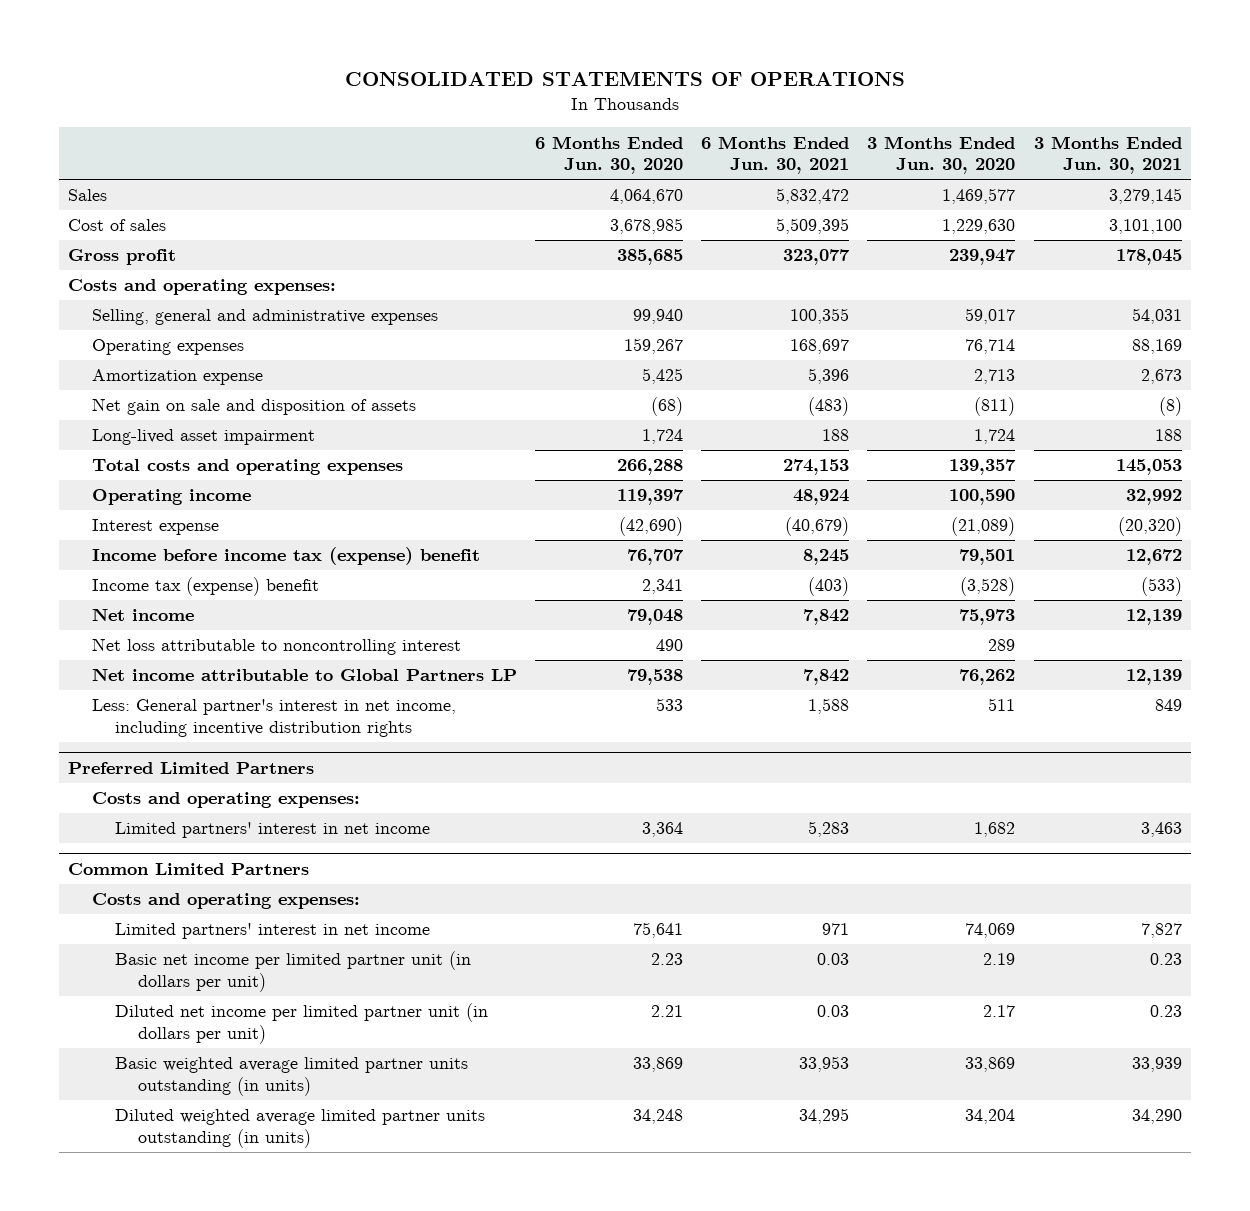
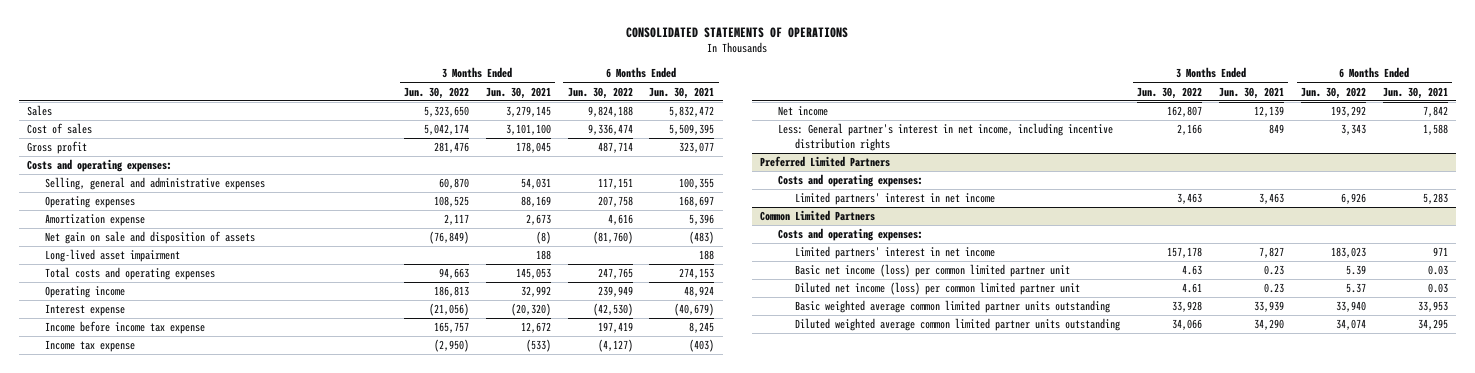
[534,135,683,175] 6 Months Ended Jun. 30, 2020 -> none
[867,135,1016,175] 3 Months Ended Jun. 30, 2020 -> none
none -> [403,86,469,99] Jun. 30, 2022
none -> [567,86,633,99] Jun. 30, 2022
[91,547,480,566] Income before income tax (expense) benefit -> [44,321,205,335] Income before income tax expense
[91,577,319,597] Income tax (expense) benefit -> [44,340,135,353] Income tax expense
[91,638,461,656] Net loss attributable to noncontrolling interest -> none
[91,668,517,682] Net income attributable to Global Partners LP -> none
[114,951,471,992] Basic net income per limited partner unit (in dollars per unit) -> [795,264,1071,278] Basic net income (loss) per common limited partner unit
[114,1003,488,1044] Diluted net income per limited partner unit (in dollars per unit) -> [795,282,1081,296] Diluted net income (loss) per common limited partner unit
[114,1057,468,1096] Basic weighted average limited partner units outstanding (in units) -> [795,300,1111,314] Basic weighted average common limited partner units outstanding
[114,1109,485,1148] Diluted weighted average limited partner units outstanding (in units) -> [795,318,1121,332] Diluted weighted average common limited partner units outstanding

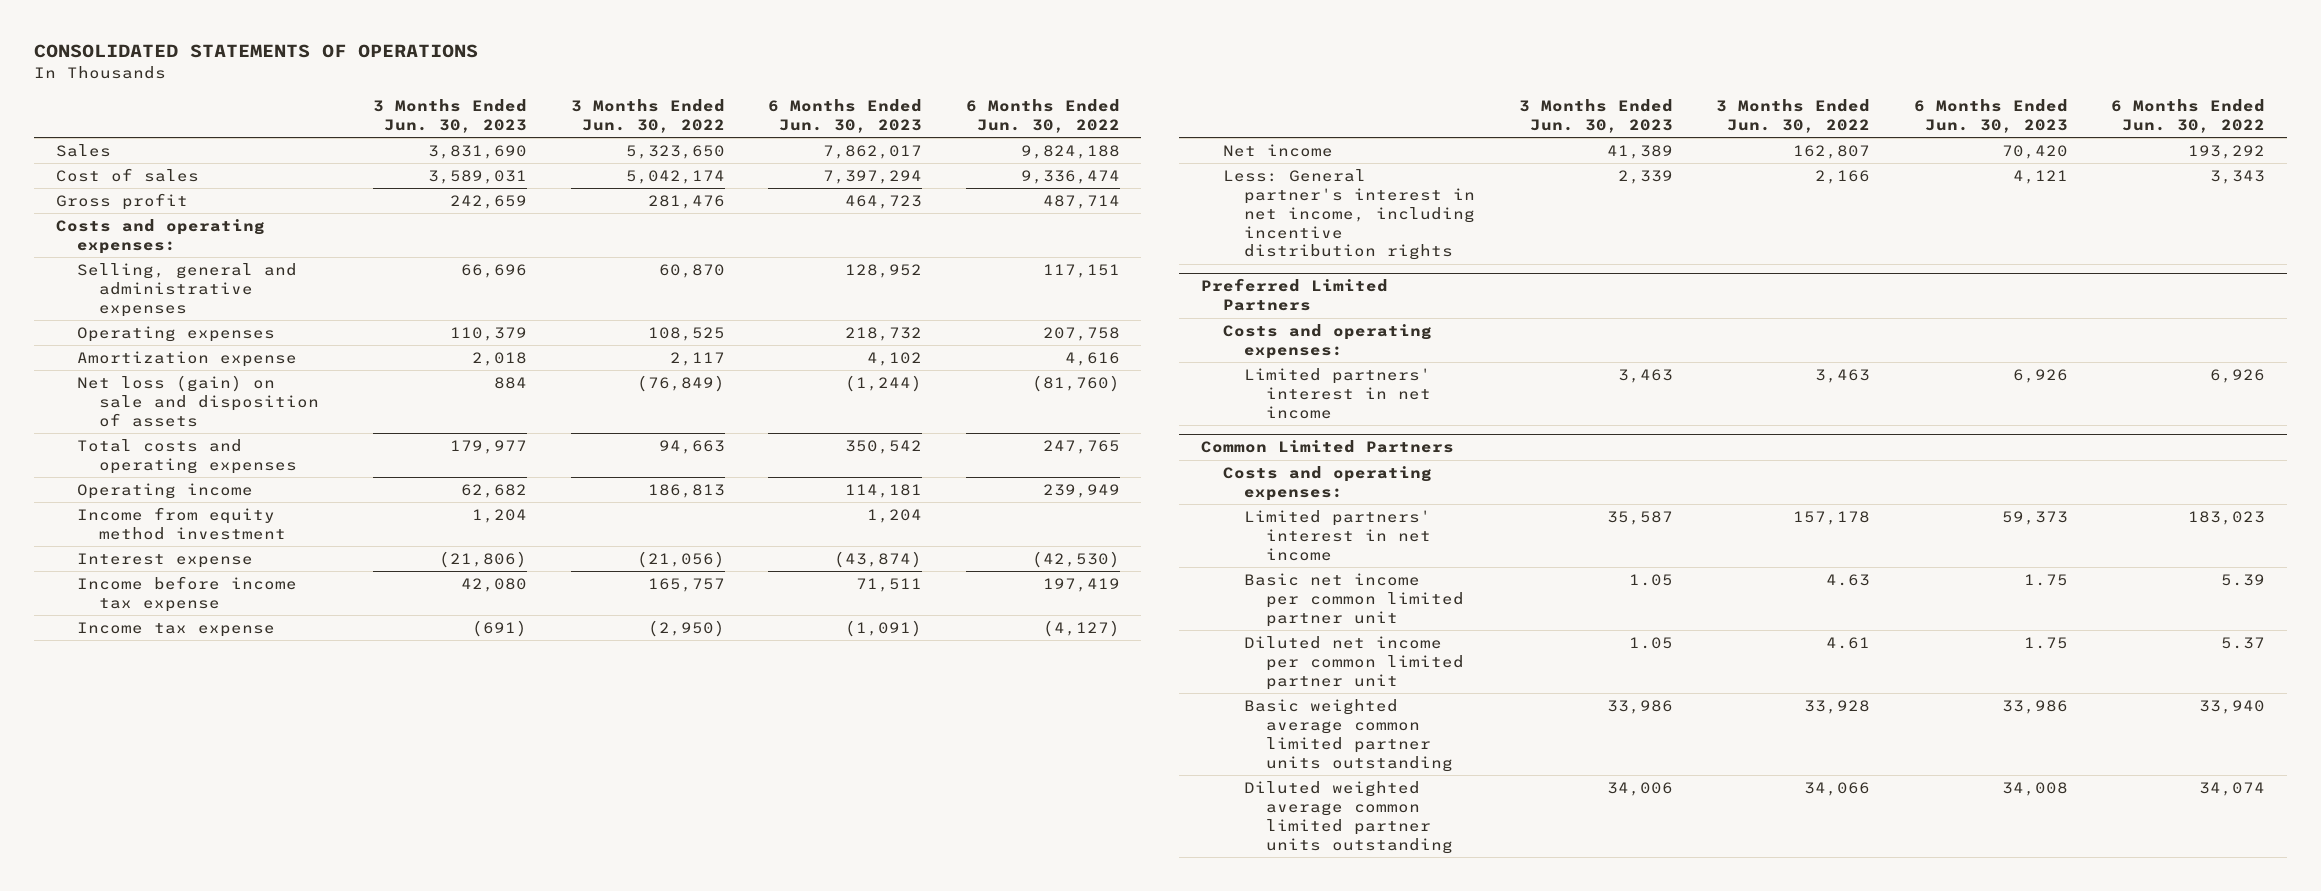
[485,86,551,99] Jun. 30, 2021 -> none
[649,86,715,99] Jun. 30, 2021 -> none
none -> [373,98,528,133] 3 Months Ended Jun. 30, 2023
none -> [768,98,923,133] 6 Months Ended Jun. 30, 2023
[44,249,180,263] Long-lived asset impairment -> none
[44,231,255,245] Net gain on sale and disposition of assets -> [77,374,319,427] Net loss (gain) on sale and disposition of assets
none -> [77,506,286,540] Income from equity method investment
[795,264,1071,278] Basic net income (loss) per common limited partner unit -> [1244,572,1464,627] Basic net income per common limited partner unit
[795,282,1081,296] Diluted net income (loss) per common limited partner unit -> [1244,635,1464,690] Diluted net income per common limited partner unit

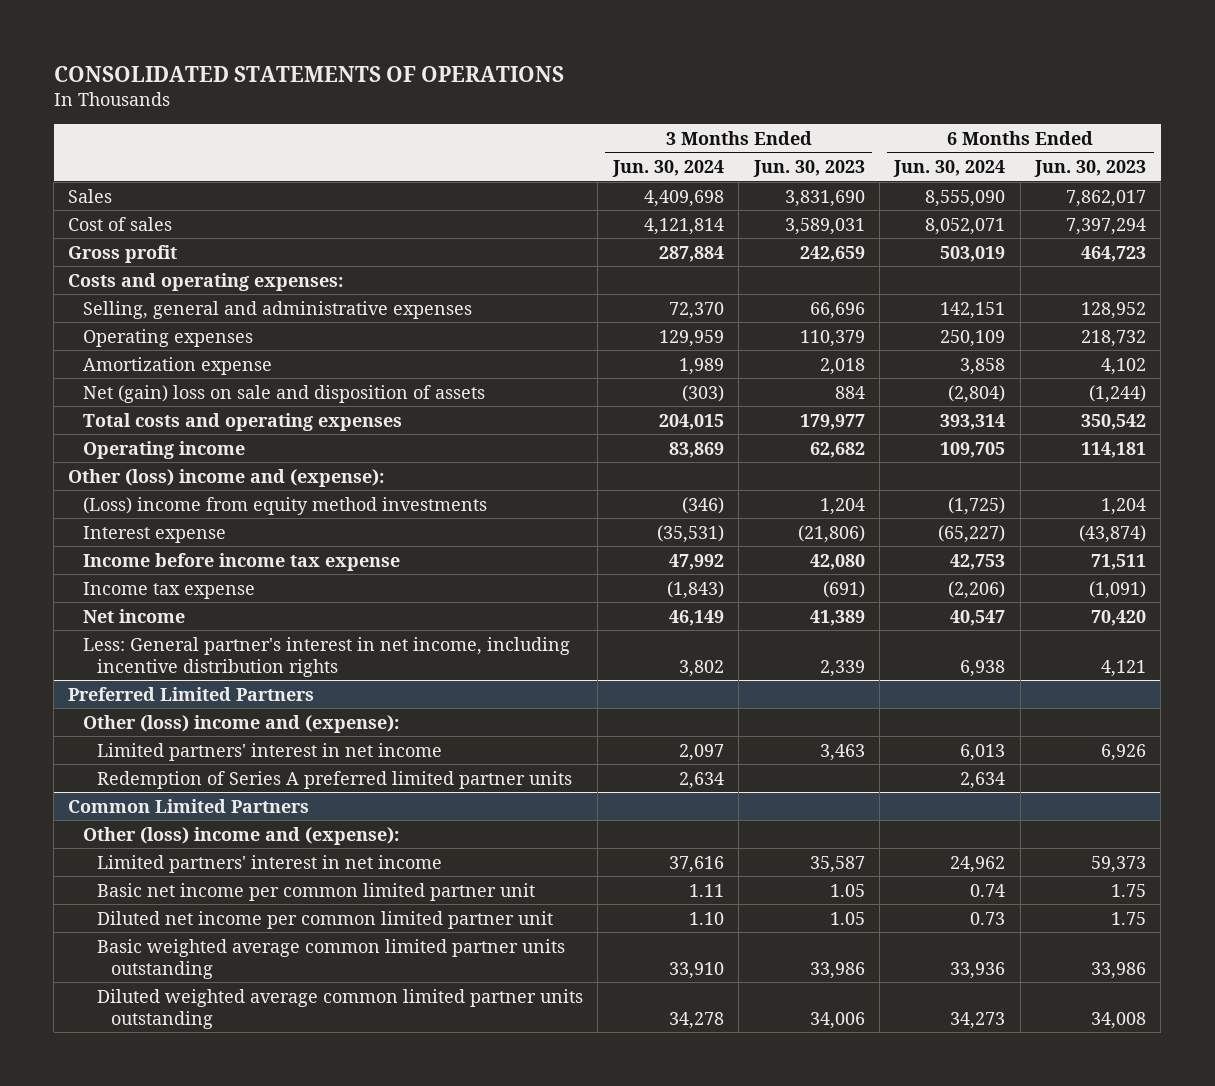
[570,98,725,133] 3 Months Ended Jun. 30, 2022 -> none
[965,98,1120,133] 6 Months Ended Jun. 30, 2022 -> none
none -> [611,160,724,178] Jun. 30, 2024
none -> [893,160,1006,178] Jun. 30, 2024
[77,374,319,427] Net loss (gain) on sale and disposition of assets -> [82,384,485,403] Net (gain) loss on sale and disposition of assets
none -> [68,468,385,487] Other (loss) income and (expense):
[77,506,286,540] Income from equity method investment -> [82,496,487,515] (Loss) income from equity method investments
[1222,323,1432,359] Costs and operating expenses: -> none
none -> [82,714,399,733] Other (loss) income and (expense):
none -> [97,770,573,789] Redemption of Series A preferred limited partner units
[1222,465,1432,501] Costs and operating expenses: -> none
none -> [82,826,399,845] Other (loss) income and (expense):

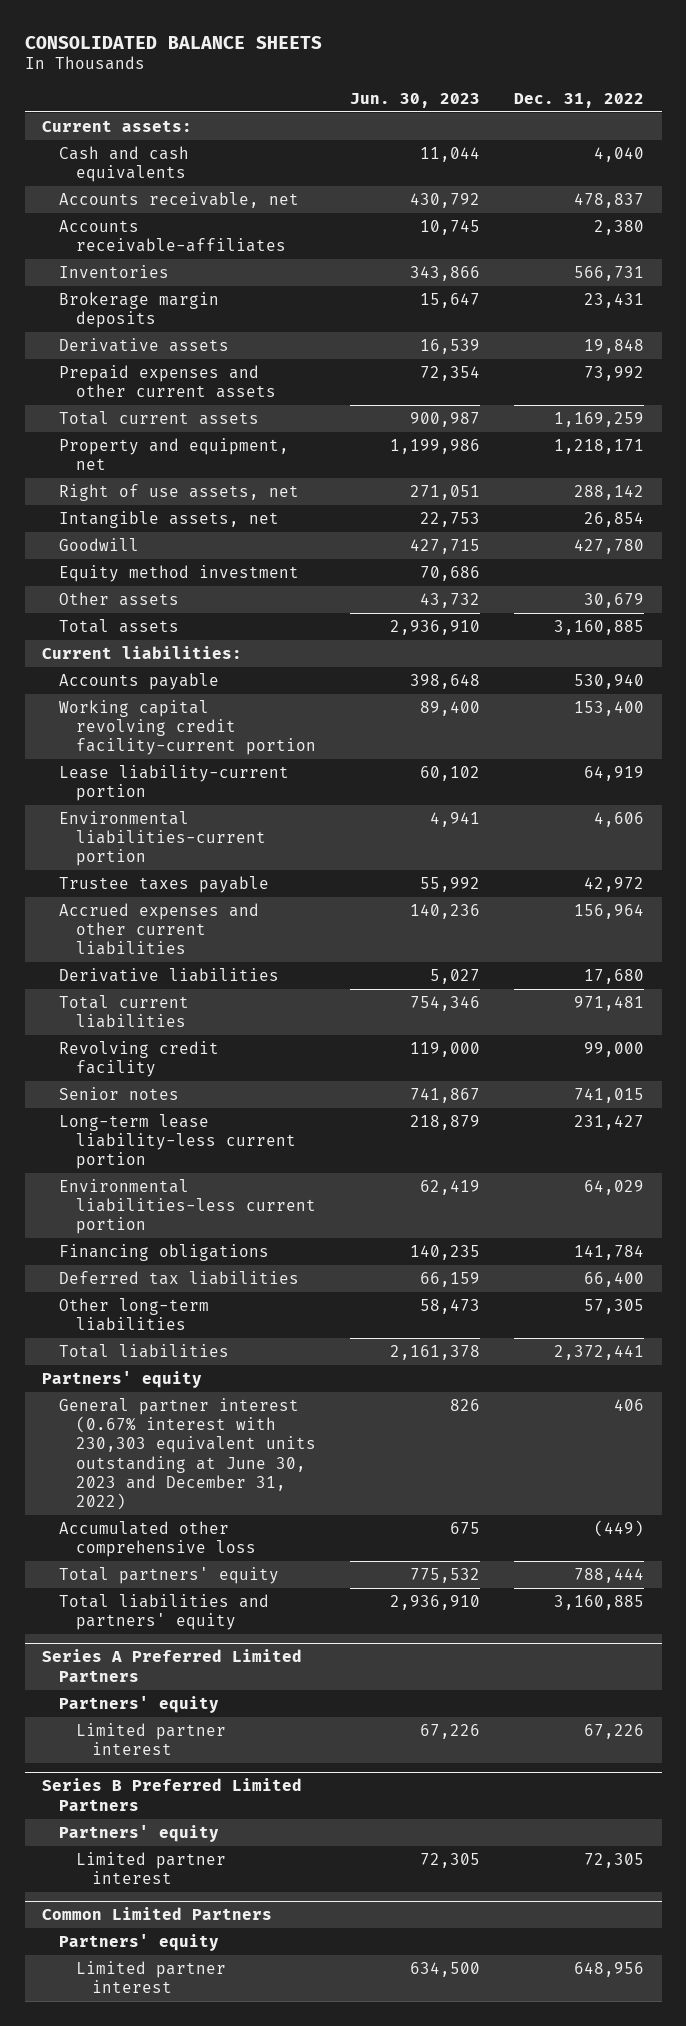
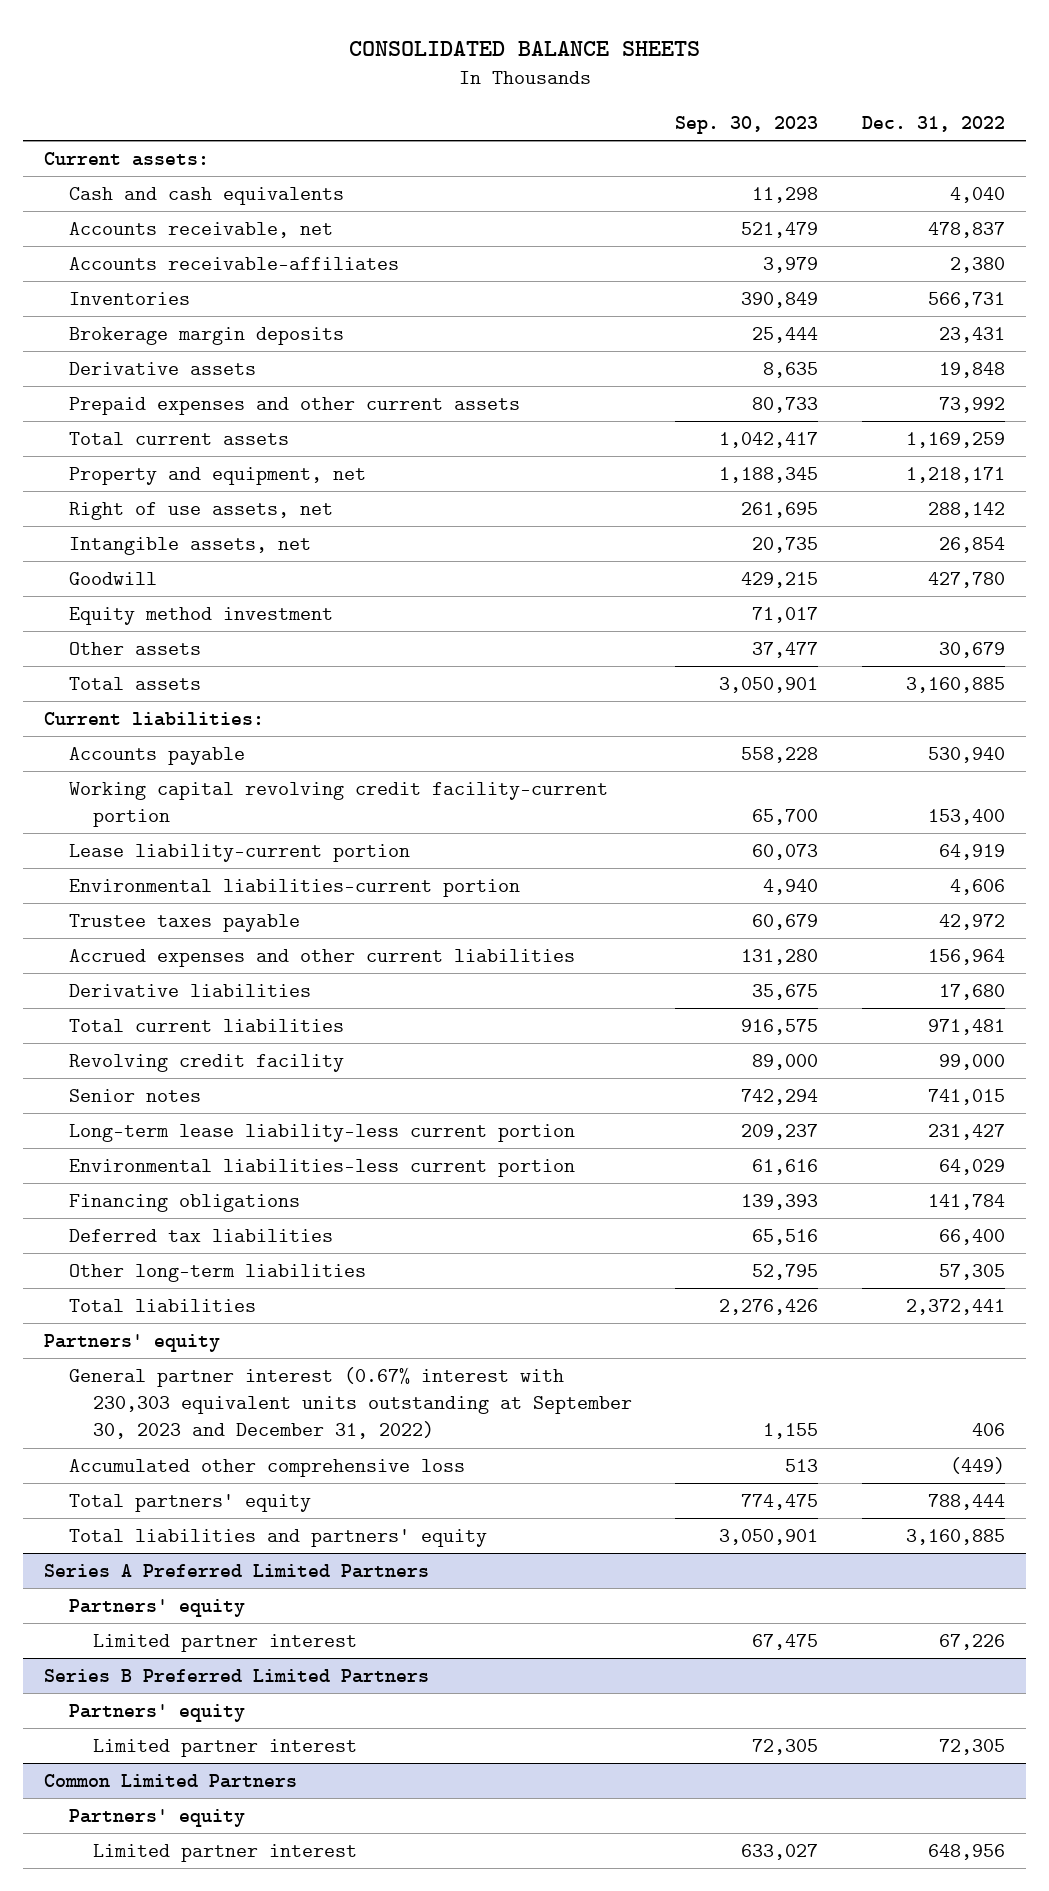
[350,92,481,108] Jun. 30, 2023 -> none
none -> [675,116,819,135] Sep. 30, 2023
[58,1397,316,1511] General partner interest (0.67% interest with 230,303 equivalent units outstanding at June 30, 2023 and December 31, 2022) -> [68,1366,633,1440] General partner interest (0.67% interest with 230,303 equivalent units outstanding at September 30, 2023 and December 31, 2022)

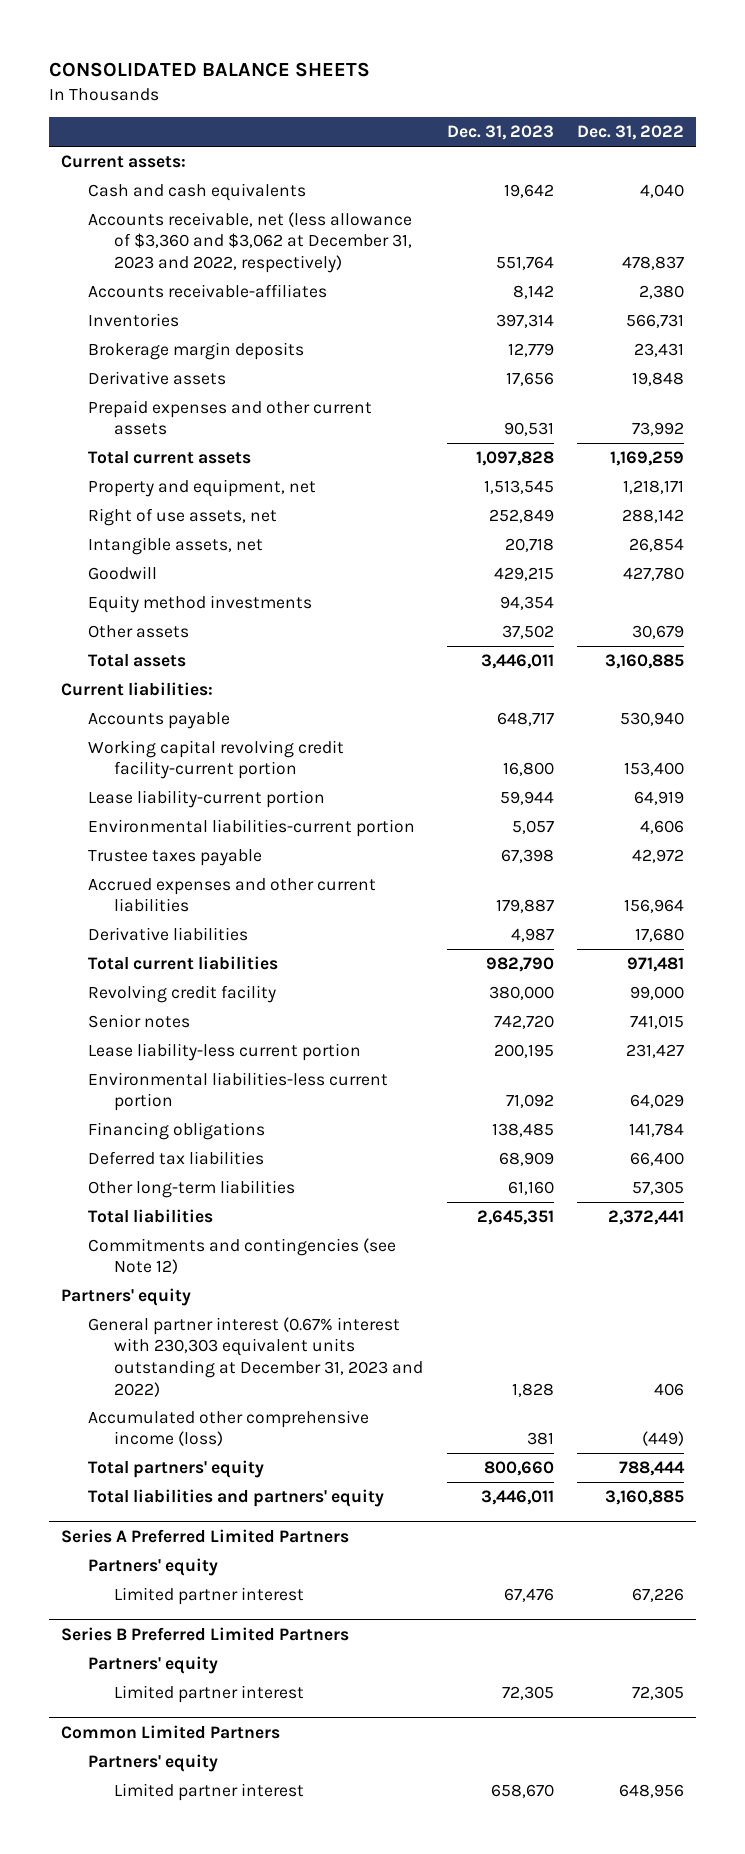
[675,116,819,135] Sep. 30, 2023 -> none
none -> [446,125,554,141] Dec. 31, 2023
[68,221,333,238] Accounts receivable, net -> [87,211,413,273] Accounts receivable, net (less allowance of $3,360 and $3,062 at December 31, 2023 and 2022, respectively)
[68,606,333,625] Equity method investment -> [87,594,312,613] Equity method investments
[68,1123,575,1142] Long-term lease liability-less current portion -> [87,1042,361,1061] Lease liability-less current portion
none -> [87,1237,396,1275] Commitments and contingencies (see Note 12)
[68,1366,633,1440] General partner interest (0.67% interest with 230,303 equivalent units outstanding at September 30, 2023 and December 31, 2022) -> [87,1316,424,1397] General partner interest (0.67% interest with 230,303 equivalent units outstanding at December 31, 2023 and 2022)
[68,1458,465,1477] Accumulated other comprehensive loss -> [87,1409,369,1447] Accumulated other comprehensive income (loss)

